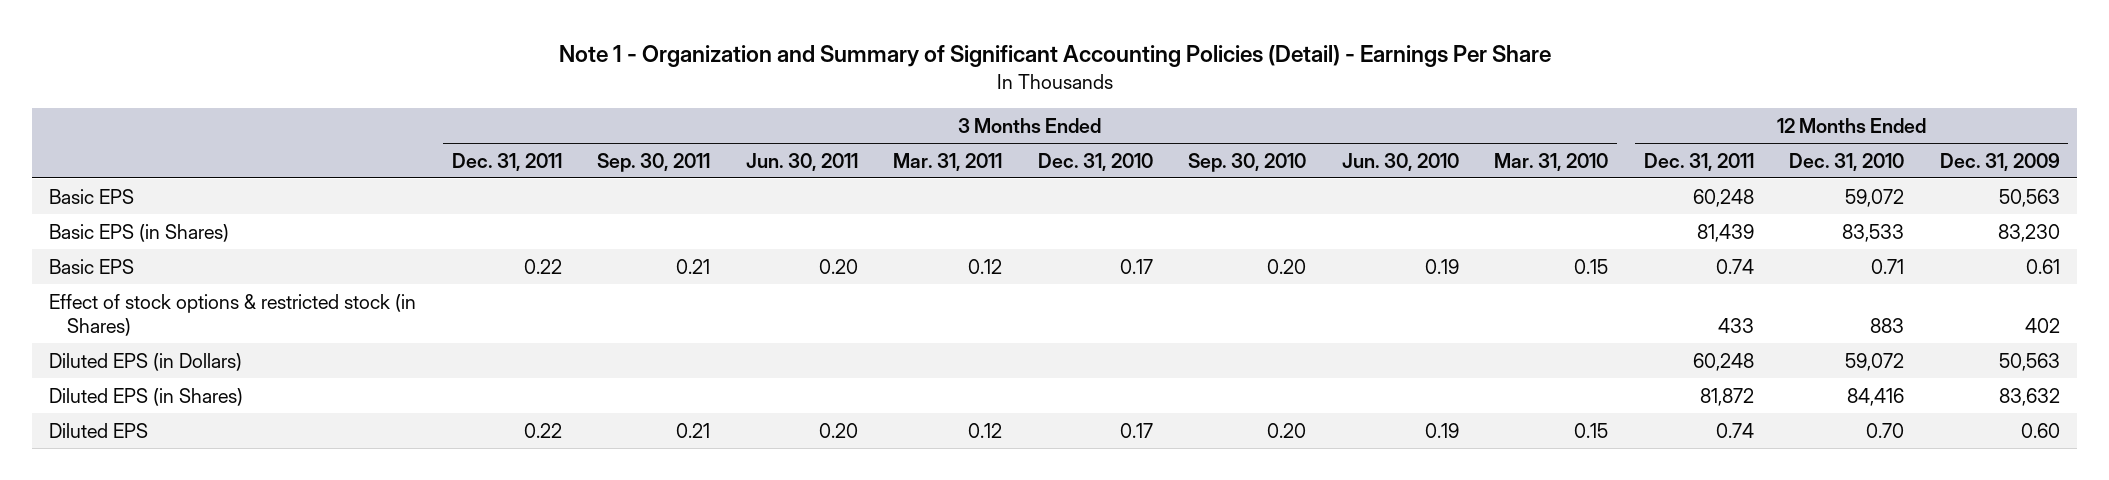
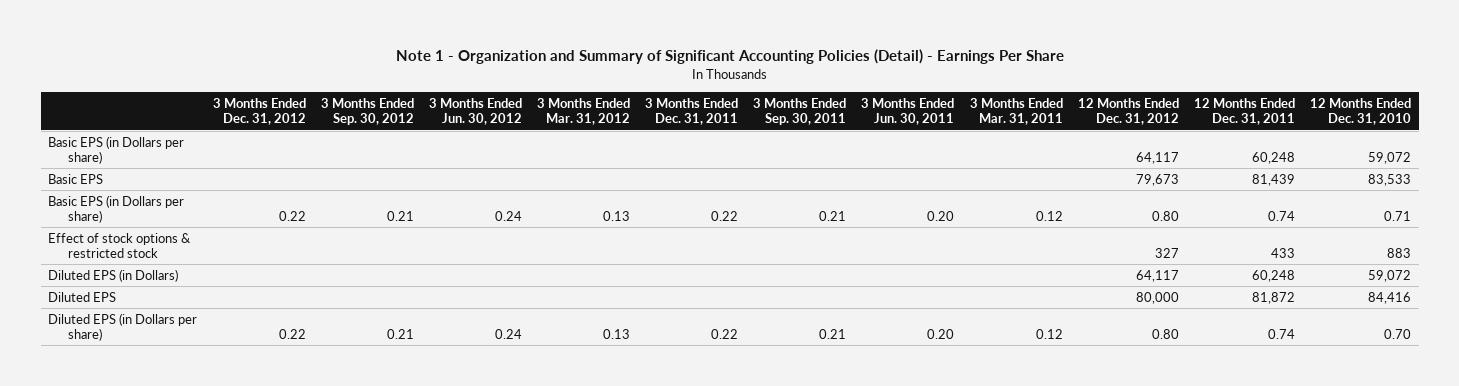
[1037,152,1153,171] Dec. 31, 2010 -> none
[1188,152,1307,172] Sep. 30, 2010 -> none
[1341,152,1459,171] Jun. 30, 2010 -> none
[1494,152,1609,171] Mar. 31, 2010 -> none
[1939,152,2060,171] Dec. 31, 2009 -> none
none -> [212,97,306,126] 3 Months Ended Dec. 31, 2012
none -> [320,97,414,126] 3 Months Ended Sep. 30, 2012
none -> [428,97,522,126] 3 Months Ended Jun. 30, 2012
none -> [537,97,631,126] 3 Months Ended Mar. 31, 2012
none -> [1077,97,1179,126] 12 Months Ended Dec. 31, 2012
[49,223,230,242] Basic EPS (in Shares) -> none
none -> [48,135,185,165] Basic EPS (in Dollars per share)
[1692,188,1754,207] 60,248 -> [1251,173,1295,186] 81,439
[1845,188,1905,207] 59,072 -> [1368,173,1412,186] 83,533
[49,258,135,274] Basic EPS -> [48,194,185,224] Basic EPS (in Dollars per share)
[49,293,417,336] Effect of stock options & restricted stock (in Shares) -> [48,232,192,259] Effect of stock options & restricted stock
[49,387,244,406] Diluted EPS (in Shares) -> [48,291,117,302] Diluted EPS
[49,422,149,438] Diluted EPS -> [48,312,198,342] Diluted EPS (in Dollars per share)

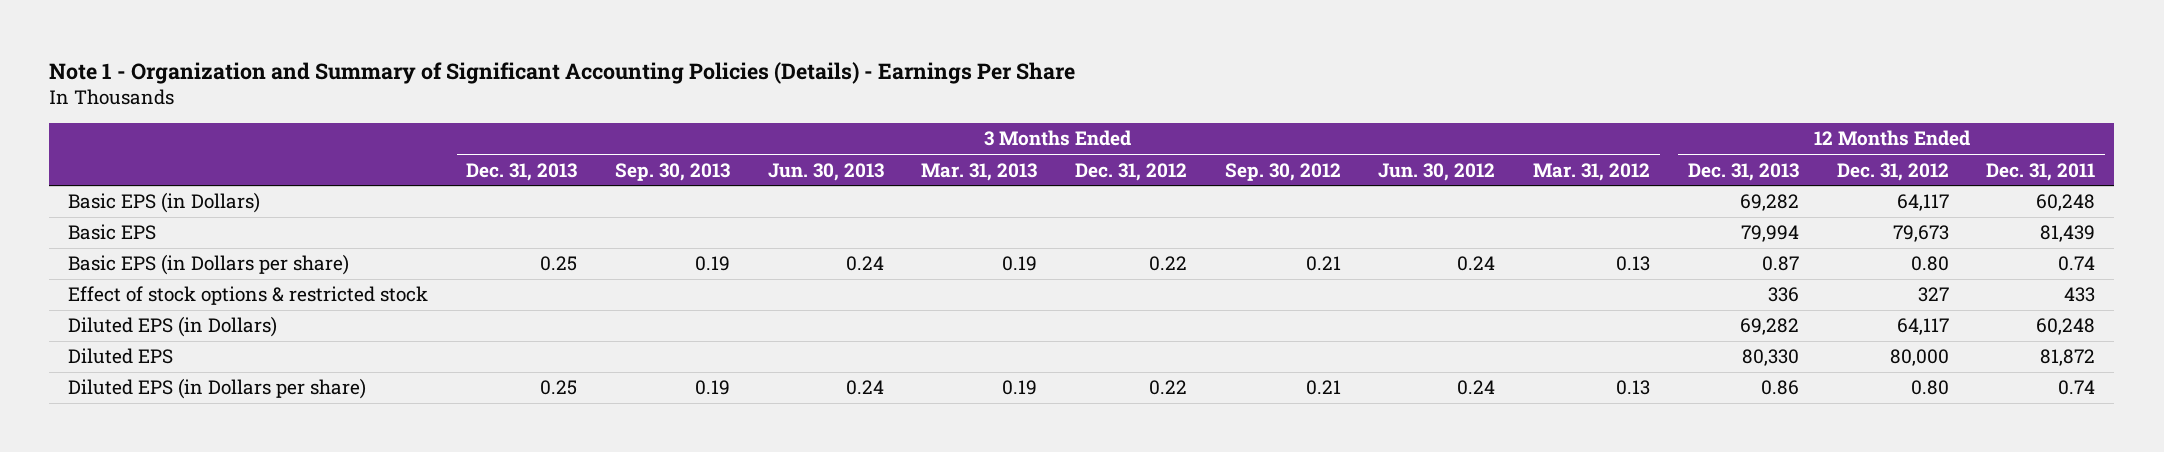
[395,49,1064,65] Note 1 - Organization and Summary of Significant Accounting Policies (Detail) - Earnings Per Share -> [49,61,1076,84] Note 1 - Organization and Summary of Significant Accounting Policies (Details) - Earnings Per Share
[645,97,739,126] 3 Months Ended Dec. 31, 2011 -> none
[753,97,847,126] 3 Months Ended Sep. 30, 2011 -> none
[861,97,955,126] 3 Months Ended Jun. 30, 2011 -> none
[969,97,1063,126] 3 Months Ended Mar. 31, 2011 -> none
[1310,97,1412,126] 12 Months Ended Dec. 31, 2010 -> none
none -> [466,162,578,181] Dec. 31, 2013
none -> [614,162,730,181] Sep. 30, 2013
none -> [767,162,884,181] Jun. 30, 2013
none -> [921,162,1038,181] Mar. 31, 2013
none -> [1687,162,1799,181] Dec. 31, 2013
[48,135,185,165] Basic EPS (in Dollars per share) -> [68,192,261,214] Basic EPS (in Dollars)

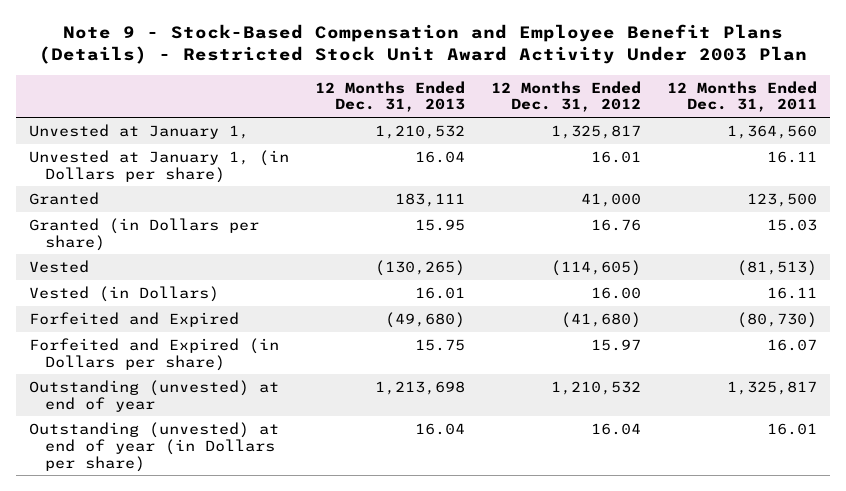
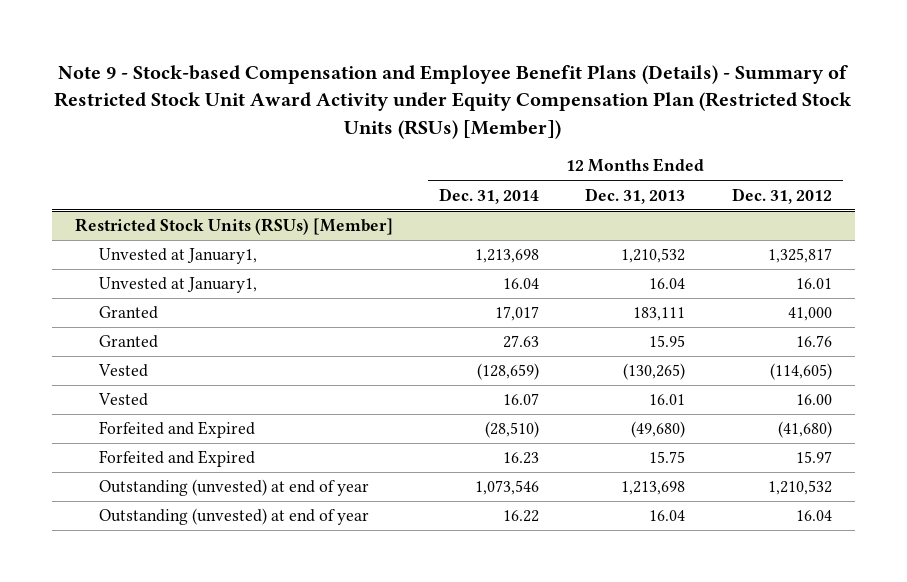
[38,24,807,65] Note 9 - Stock-Based Compensation and Employee Benefit Plans (Details) - Restricted Stock Unit Award Activity Under 2003 Plan -> [54,65,853,139] Note 9 - Stock-based Compensation and Employee Benefit Plans (Details) - Summary of Restricted Stock Unit Award Activity under Equity Compensation Plan (Restricted Stock Units (RSUs) [Member])
[667,80,818,113] 12 Months Ended Dec. 31, 2011 -> none
none -> [439,187,540,204] Dec. 31, 2014
none -> [75,218,394,236] Restricted Stock Units (RSUs) [Member]
[28,123,249,139] Unvested at January 1, -> [99,248,258,265] Unvested at January1,
[28,149,289,183] Unvested at January 1, (in Dollars per share) -> [99,277,258,294] Unvested at January1,
[28,217,259,251] Granted (in Dollars per share) -> [99,335,159,349] Granted
[28,285,219,302] Vested (in Dollars) -> [98,393,149,407] Vested
[28,337,279,371] Forfeited and Expired (in Dollars per share) -> [99,450,256,468] Forfeited and Expired
[28,421,279,472] Outstanding (unvested) at end of year (in Dollars per share) -> [99,508,370,526] Outstanding (unvested) at end of year

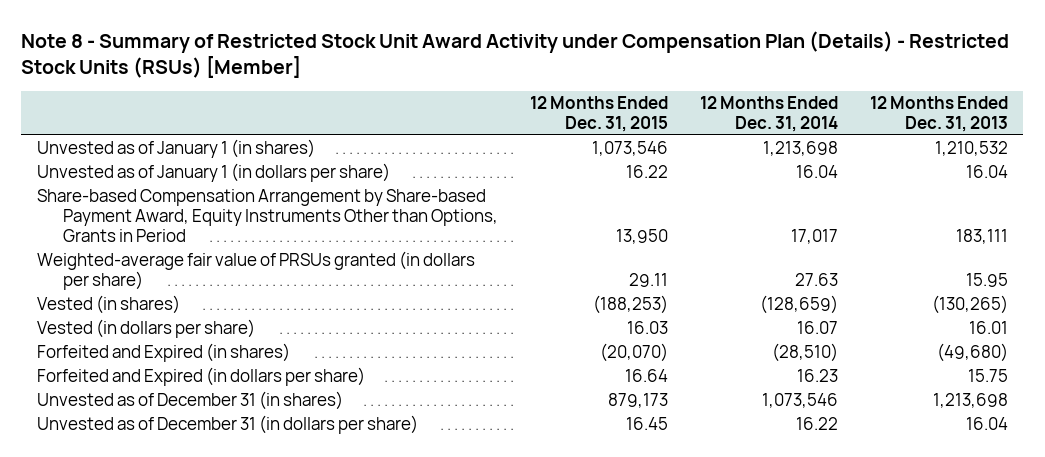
[54,65,853,139] Note 9 - Stock-based Compensation and Employee Benefit Plans (Details) - Summary of Restricted Stock Unit Award Activity under Equity Compensation Plan (Restricted Stock Units (RSUs) [Member]) -> [21,30,1010,78] Note 8 - Summary of Restricted Stock Unit Award Activity under Compensation Plan (Details) - Restricted Stock Units (RSUs) [Member]
[731,187,832,204] Dec. 31, 2012 -> none
none -> [530,95,669,132] 12 Months Ended Dec. 31, 2015
[75,218,394,236] Restricted Stock Units (RSUs) [Member] -> none
[99,248,258,265] Unvested at January1, -> [37,139,316,159] Unvested as of January 1 (in shares)
[99,277,258,294] Unvested at January1, -> [37,163,391,183] Unvested as of January 1 (in dollars per share)
[99,306,159,320] Granted -> [37,189,499,242] Share-based Compensation Arrangement by Share-based Payment Award, Equity Instruments Other than Options, Grants in Period
[99,335,159,349] Granted -> [37,251,476,290] Weighted-average fair value of PRSUs granted (in dollars per share)
[98,364,149,378] Vested -> [37,295,181,315] Vested (in shares)
[98,393,149,407] Vested -> [37,319,256,339] Vested (in dollars per share)
[99,421,256,439] Forfeited and Expired -> [37,343,291,363] Forfeited and Expired (in shares)
[99,450,256,468] Forfeited and Expired -> [37,367,366,387] Forfeited and Expired (in dollars per share)
[99,479,370,497] Outstanding (unvested) at end of year -> [37,391,344,411] Unvested as of December 31 (in shares)
[99,508,370,526] Outstanding (unvested) at end of year -> [37,415,419,435] Unvested as of December 31 (in dollars per share)

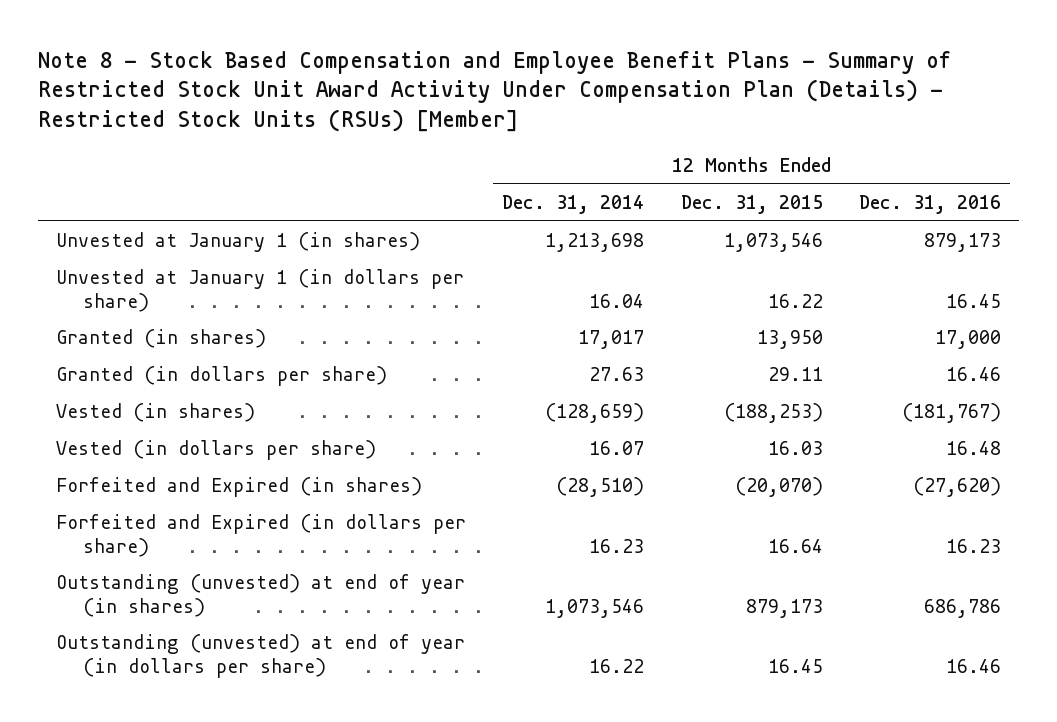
[21,30,1010,78] Note 8 - Summary of Restricted Stock Unit Award Activity under Compensation Plan (Details) - Restricted Stock Units (RSUs) [Member] -> [37,50,951,133] Note 8 - Stock Based Compensation and Employee Benefit Plans - Summary of Restricted Stock Unit Award Activity Under Compensation Plan (Details) - Restricted Stock Units (RSUs) [Member]
[869,95,1008,132] 12 Months Ended Dec. 31, 2013 -> none
none -> [859,194,1002,214] Dec. 31, 2016
[37,139,316,159] Unvested as of January 1 (in shares) -> [55,232,420,253] Unvested at January 1 (in shares)
[37,163,391,183] Unvested as of January 1 (in dollars per share) -> [55,269,464,312] Unvested at January 1 (in dollars per share)
[37,189,499,242] Share-based Compensation Arrangement by Share-based Payment Award, Equity Instruments Other than Options, Grants in Period -> [55,329,266,349] Granted (in shares)
[37,251,476,290] Weighted-average fair value of PRSUs granted (in dollars per share) -> [55,366,387,387] Granted (in dollars per share)
[37,391,344,411] Unvested as of December 31 (in shares) -> [55,574,465,617] Outstanding (unvested) at end of year (in shares)
[37,415,419,435] Unvested as of December 31 (in dollars per share) -> [55,634,465,678] Outstanding (unvested) at end of year (in dollars per share)

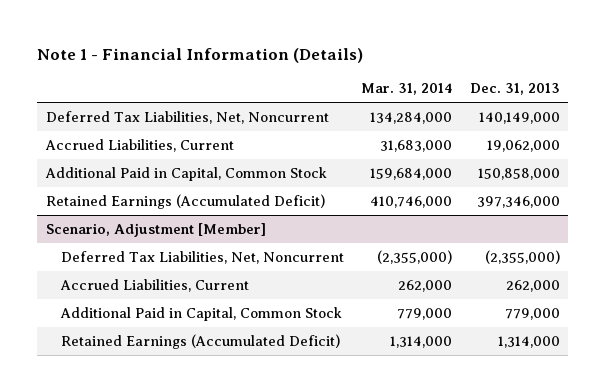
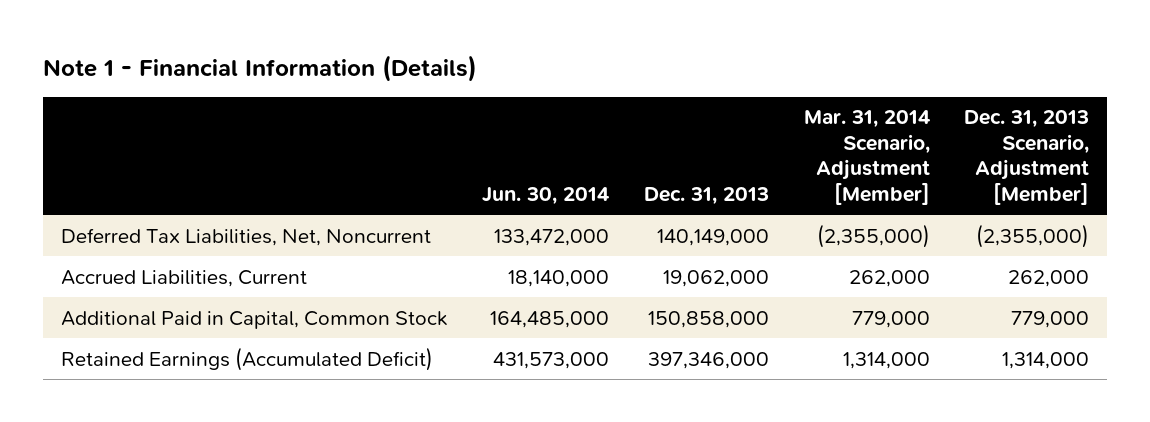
[361,83,453,96] Mar. 31, 2014 -> none
none -> [481,186,609,205] Jun. 30, 2014
none -> [803,110,930,205] Mar. 31, 2014 Scenario, Adjustment [Member]
none -> [964,110,1090,205] Dec. 31, 2013 Scenario, Adjustment [Member]
[45,223,266,238] Scenario, Adjustment [Member] -> none
[60,251,344,265] Deferred Tax Liabilities, Net, Noncurrent -> none
[59,279,249,293] Accrued Liabilities, Current -> none
[59,307,342,322] Additional Paid in Capital, Common Stock -> none
[60,334,340,350] Retained Earnings (Accumulated Deficit) -> none

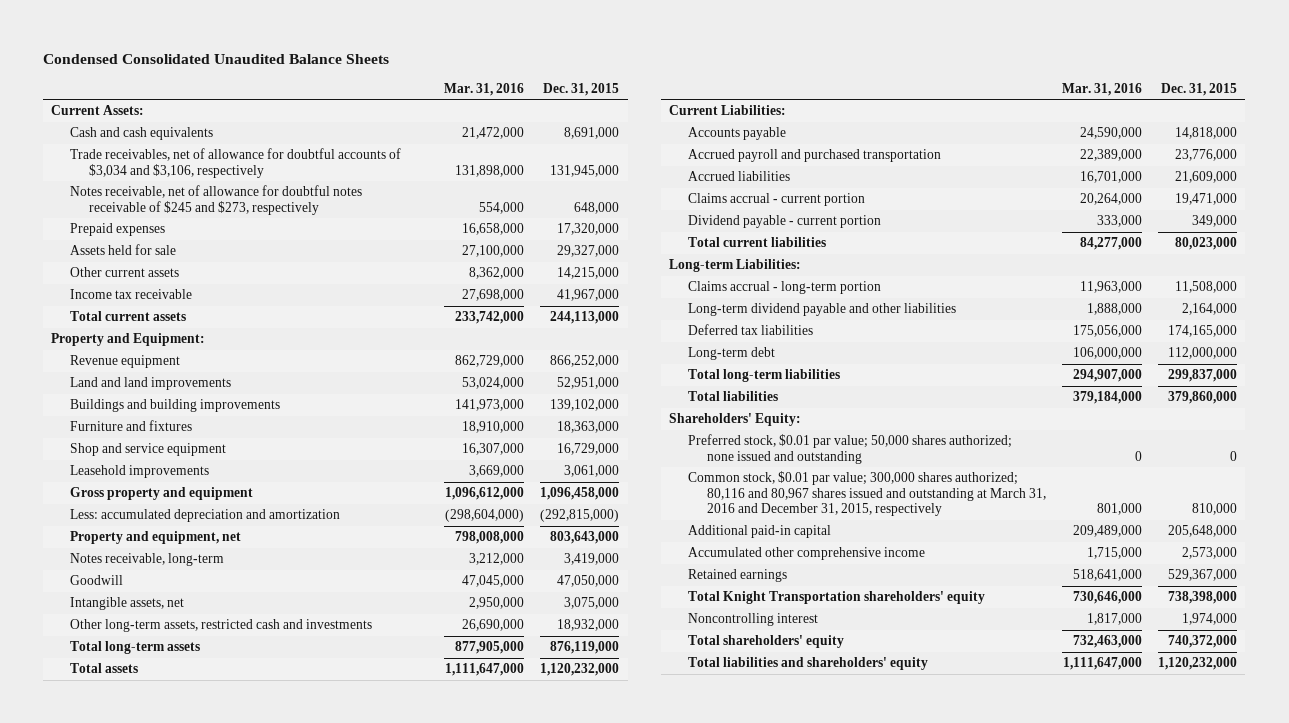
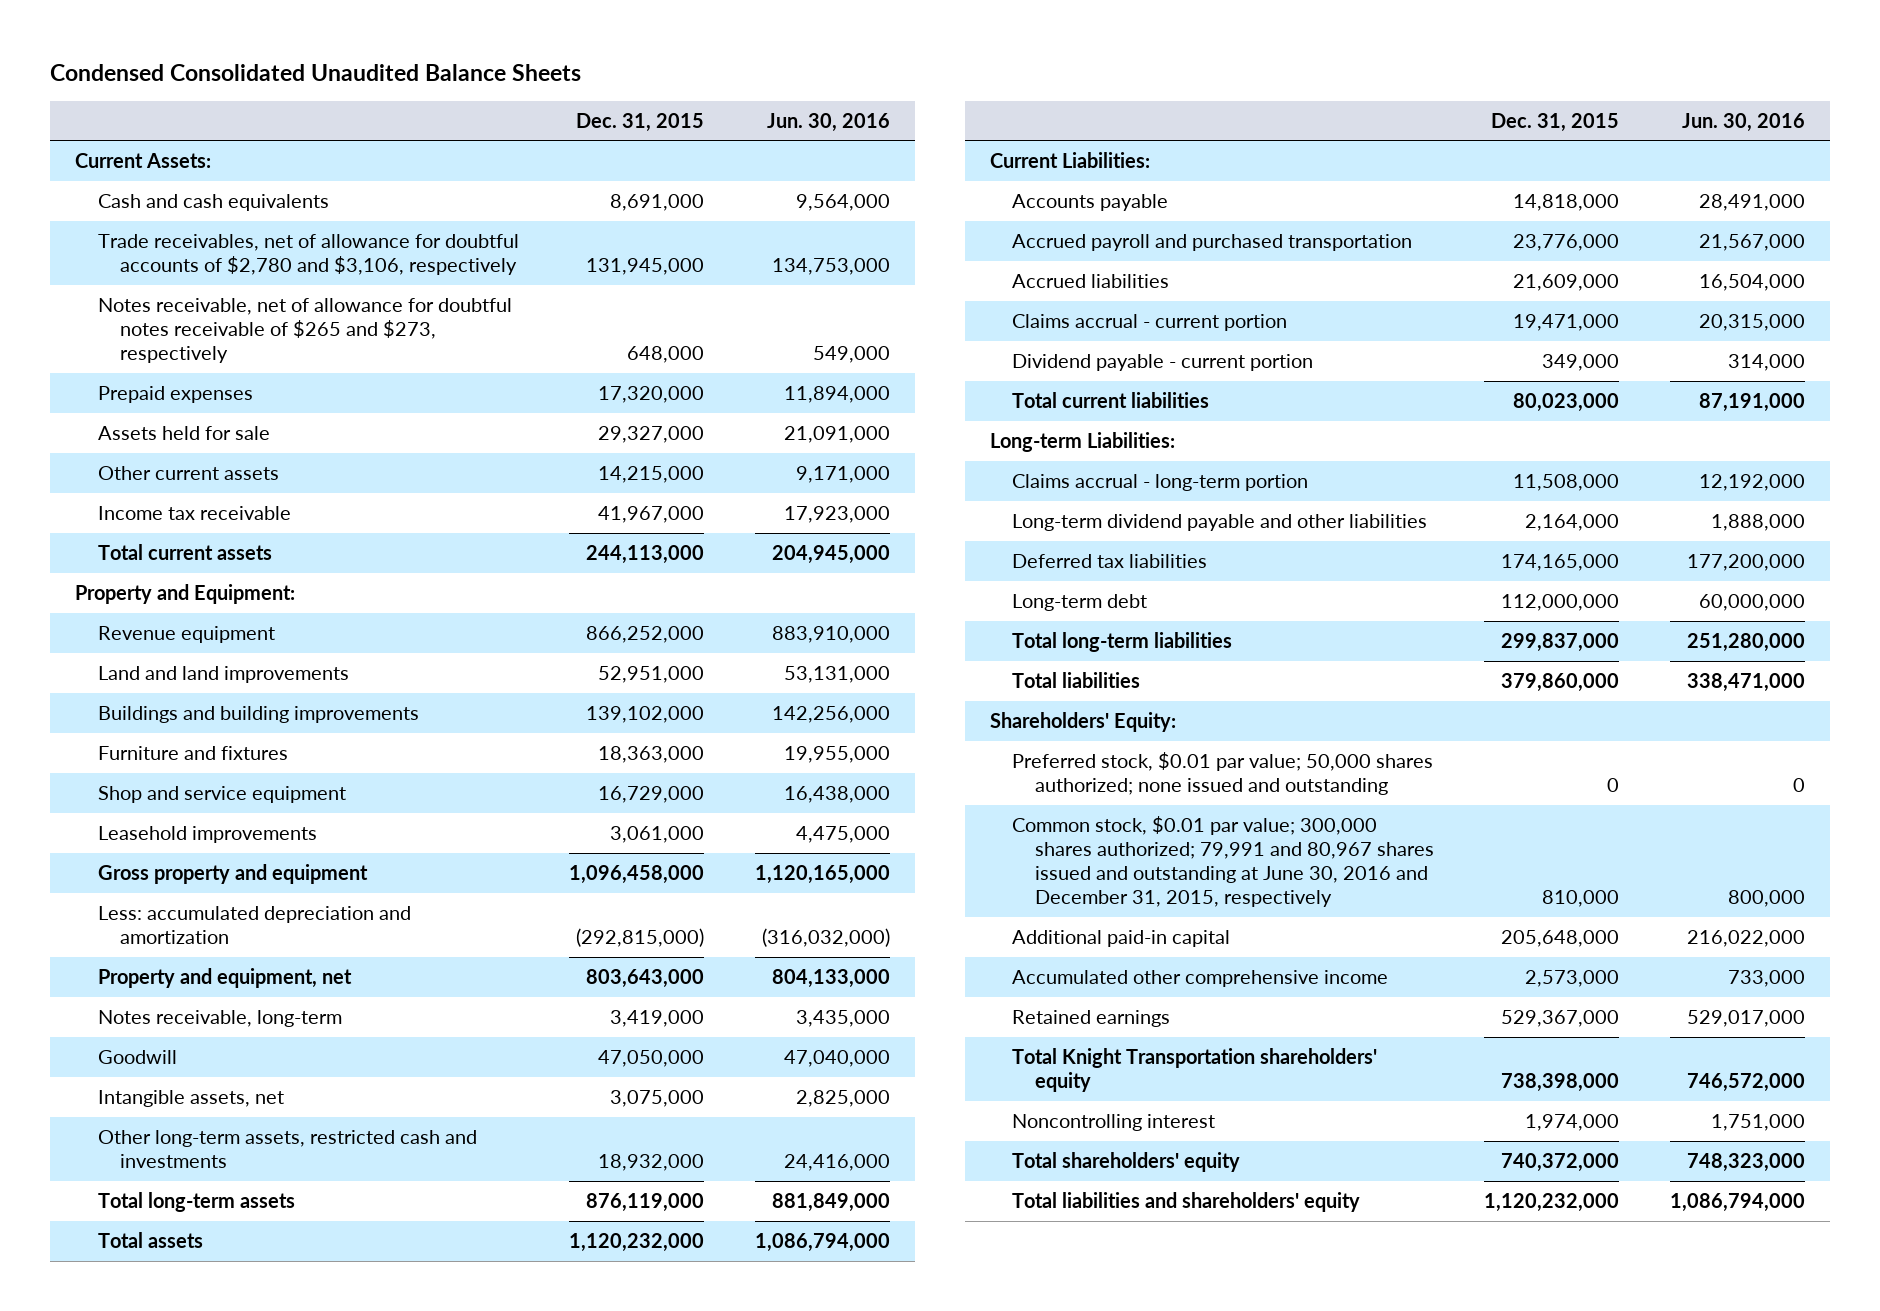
[444,82,525,96] Mar. 31, 2016 -> none
none -> [767,112,891,132] Jun. 30, 2016
[70,148,402,178] Trade receivables, net of allowance for doubtful accounts of $3,034 and $3,106, respectively -> [97,234,519,275] Trade receivables, net of allowance for doubtful accounts of $2,780 and $3,106, respectively
[70,185,363,215] Notes receivable, net of allowance for doubtful notes receivable of $245 and $273, respectively -> [97,298,512,363] Notes receivable, net of allowance for doubtful notes receivable of $265 and $273, respectively
[688,471,1046,517] Common stock, $0.01 par value; 300,000 shares authorized; 80,116 and 80,967 shares issued and outstanding at March 31, 2016 and December 31, 2015, respectively -> [1012,816,1434,907] Common stock, $0.01 par value; 300,000 shares authorized; 79,991 and 80,967 shares issued and outstanding at June 30, 2016 and December 31, 2015, respectively

